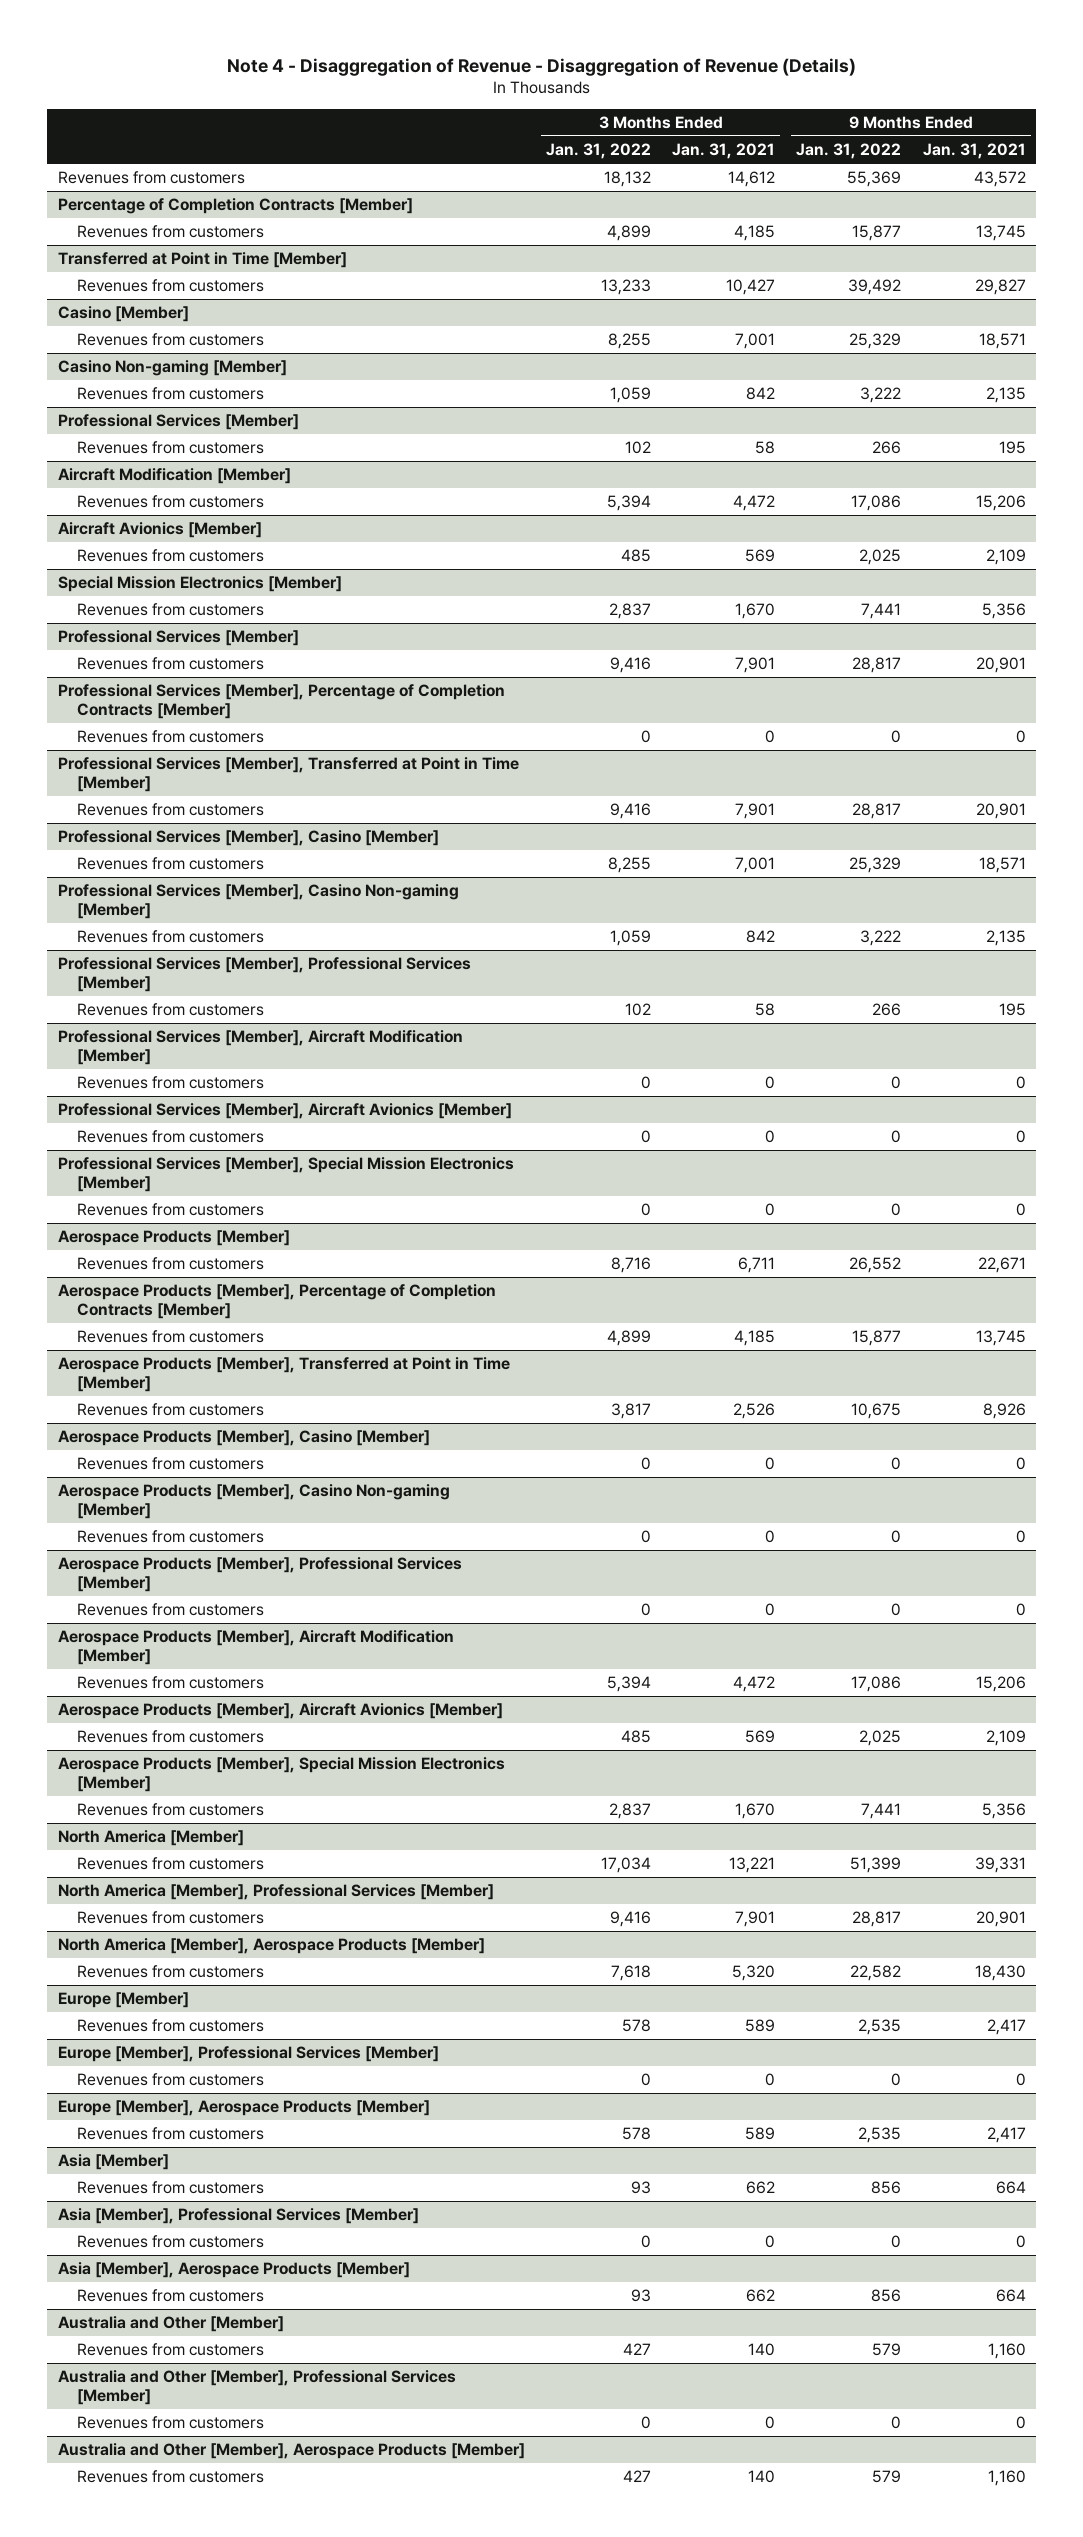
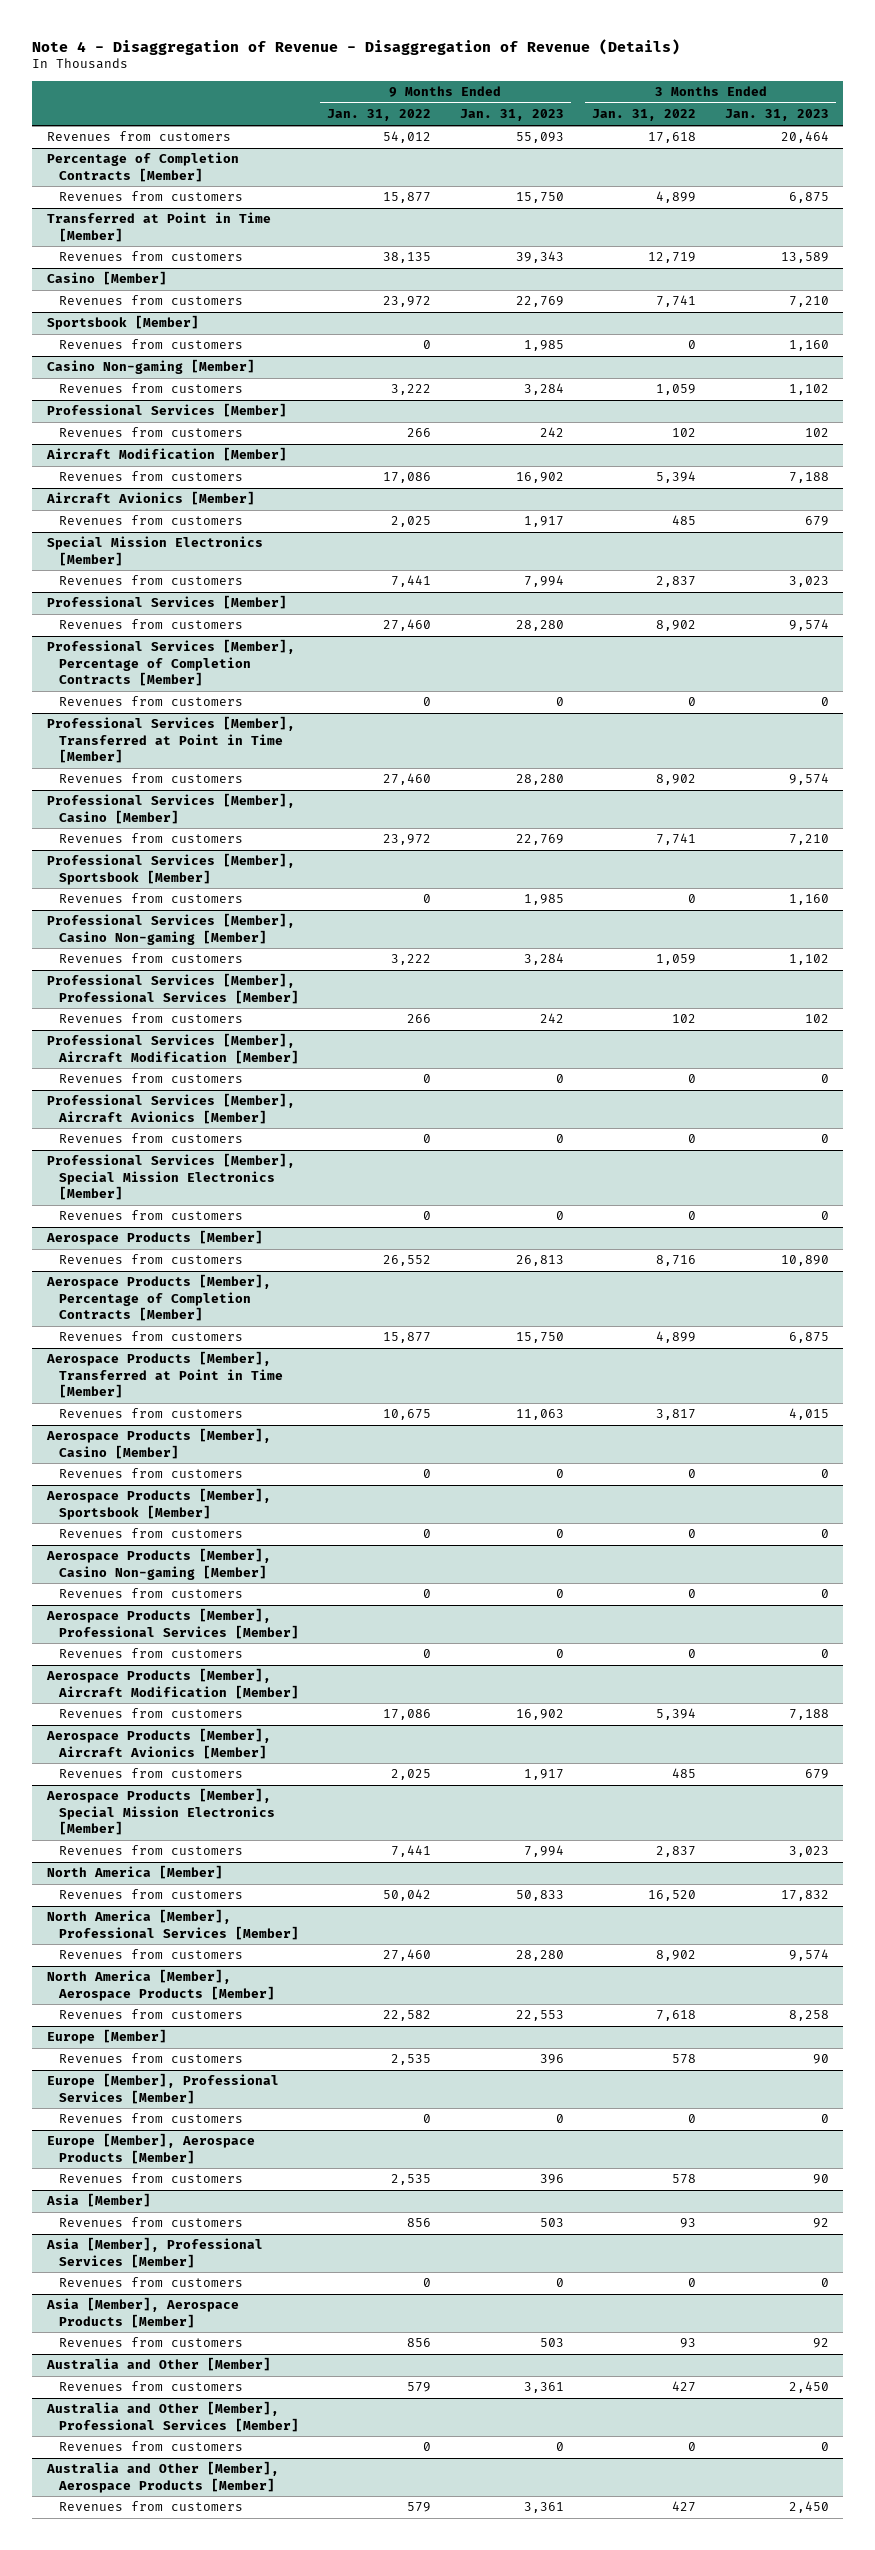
[672,143,776,160] Jan. 31, 2021 -> none
[922,143,1026,160] Jan. 31, 2021 -> none
none -> [459,109,564,122] Jan. 31, 2023
none -> [724,109,829,122] Jan. 31, 2023
[603,171,651,188] 18,132 -> [648,132,697,144] 17,618
[847,171,902,188] 55,369 -> [383,131,432,144] 54,012
[600,279,651,296] 13,233 -> [648,252,697,264] 12,719
[848,279,902,296] 39,492 -> [383,252,432,264] 38,135
[607,333,651,350] 8,255 -> [656,295,697,308] 7,741
[849,333,902,350] 25,329 -> [383,296,432,308] 23,972
none -> [46,315,199,331] Sportsbook [Member]
none -> [58,339,243,350] Revenues from customers
[609,657,651,674] 9,416 -> [656,620,697,632] 8,902
[852,657,902,674] 28,817 -> [383,619,432,632] 27,460
[609,803,651,820] 9,416 -> [656,774,697,786] 8,902
[852,803,902,820] 28,817 -> [383,773,432,786] 27,460
[607,857,651,874] 8,255 -> [656,833,697,846] 7,741
[849,857,902,874] 25,329 -> [383,834,432,846] 23,972
none -> [46,853,295,885] Professional Services [Member], Sportsbook [Member]
none -> [58,893,243,904] Revenues from customers
none -> [45,1488,271,1520] Aerospace Products [Member], Sportsbook [Member]
none -> [58,1528,243,1539] Revenues from customers
[600,1857,651,1874] 17,034 -> [648,1890,697,1902] 16,520
[850,1857,902,1874] 51,399 -> [383,1889,432,1902] 50,042
[609,1911,651,1928] 9,416 -> [656,1950,697,1962] 8,902
[852,1911,902,1928] 28,817 -> [383,1949,432,1962] 27,460

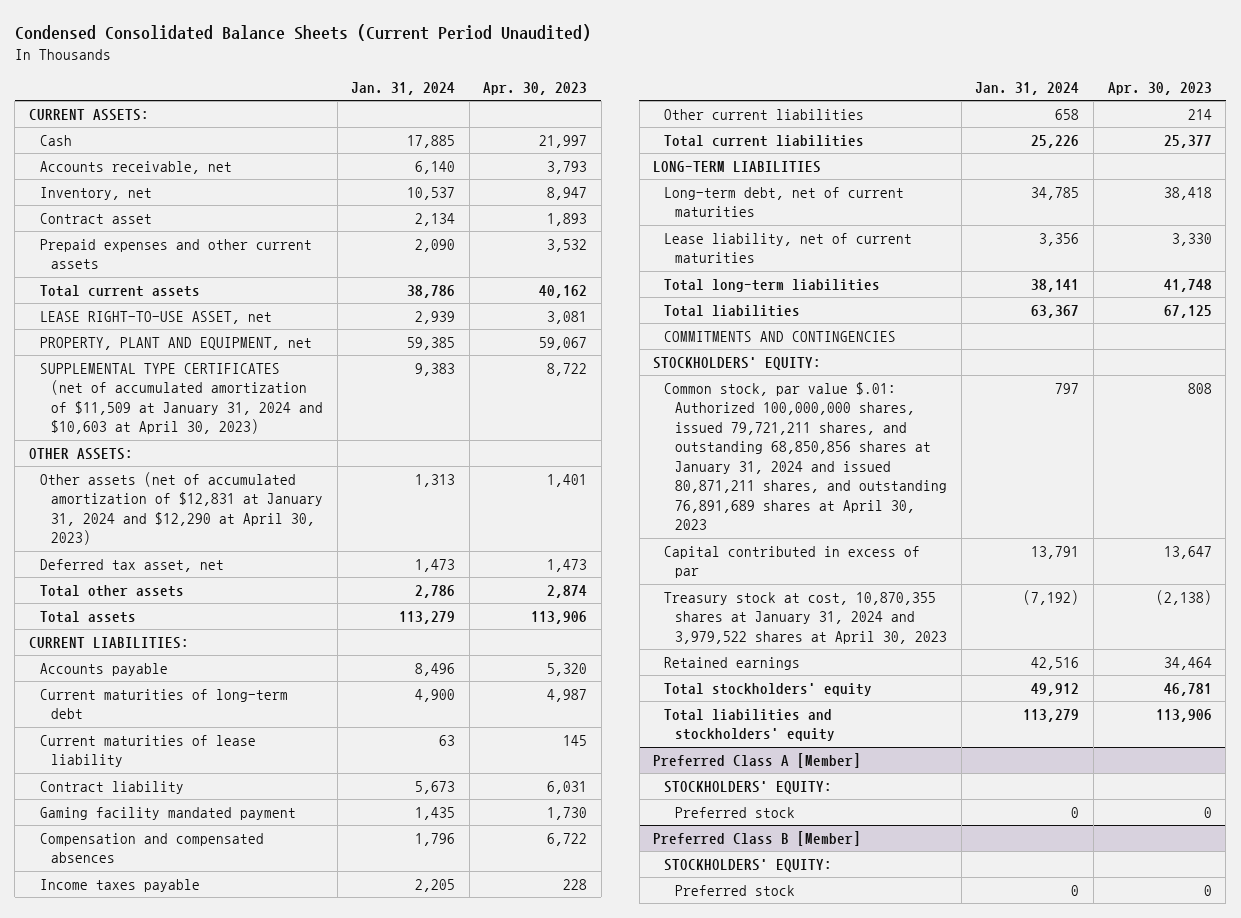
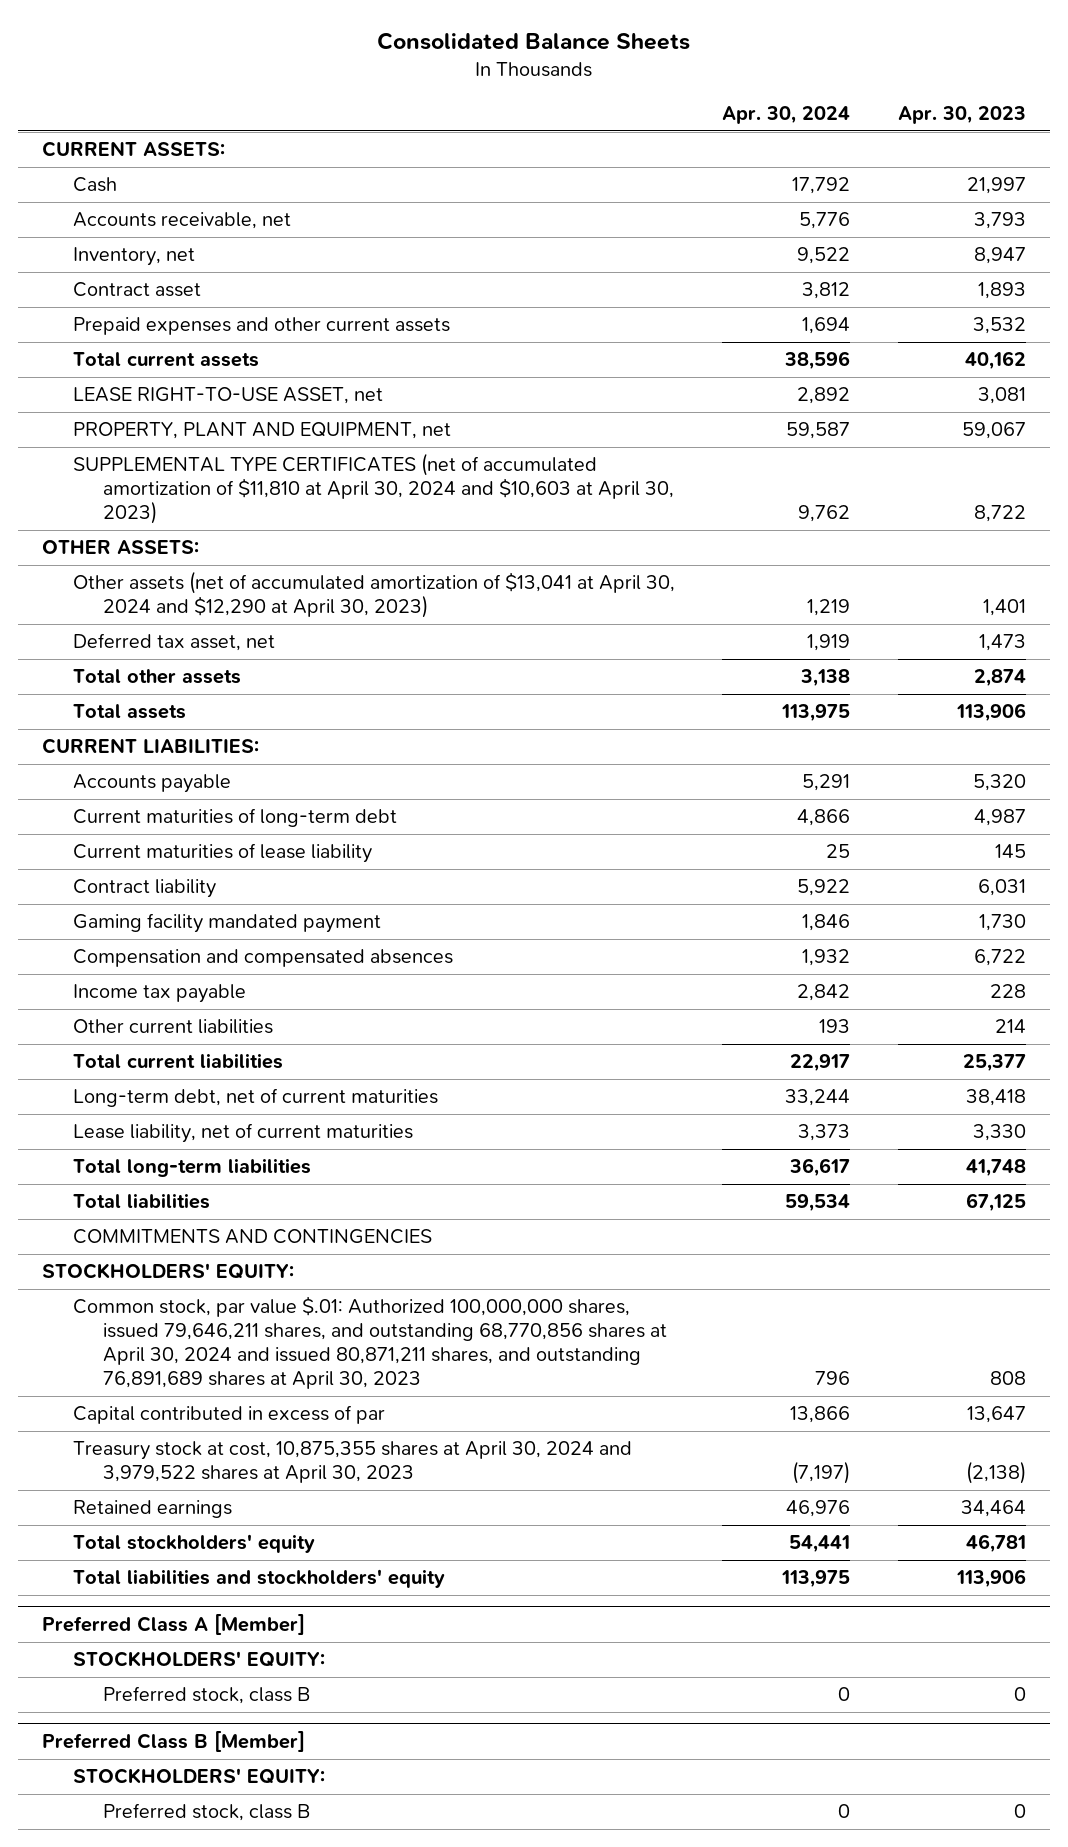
[14,24,591,42] Condensed Consolidated Balance Sheets (Current Period Unaudited) -> [377,31,691,50] Consolidated Balance Sheets
[351,81,456,95] Jan. 31, 2024 -> none
none -> [722,106,851,125] Apr. 30, 2024
[40,362,323,435] SUPPLEMENTAL TYPE CERTIFICATES (net of accumulated amortization of $11,509 at January 31, 2024 and $10,603 at April 30, 2023) -> [72,453,675,525] SUPPLEMENTAL TYPE CERTIFICATES (net of accumulated amortization of $11,810 at April 30, 2024 and $10,603 at April 30, 2023)
[40,471,323,546] Other assets (net of accumulated amortization of $12,831 at January 31, 2024 and $12,290 at April 30, 2023) -> [72,571,675,619] Other assets (net of accumulated amortization of $13,041 at April 30, 2024 and $12,290 at April 30, 2023)
[40,878,201,892] Income taxes payable -> [72,984,246,1004] Income tax payable
[653,160,822,173] LONG-TERM LIABILITIES -> none
[664,381,948,531] Common stock, par value $.01: Authorized 100,000,000 shares, issued 79,721,211 shares, and outstanding 68,850,856 shares at January 31, 2024 and issued 80,871,211 shares, and outstanding 76,891,689 shares at April 30, 2023 -> [72,1296,668,1389] Common stock, par value $.01: Authorized 100,000,000 shares, issued 79,646,211 shares, and outstanding 68,770,856 shares at April 30, 2024 and issued 80,871,211 shares, and outstanding 76,891,689 shares at April 30, 2023
[664,591,948,644] Treasury stock at cost, 10,870,355 shares at January 31, 2024 and 3,979,522 shares at April 30, 2023 -> [72,1441,632,1484] Treasury stock at cost, 10,875,355 shares at April 30, 2024 and 3,979,522 shares at April 30, 2023
[675,806,796,818] Preferred stock -> [103,1686,311,1705] Preferred stock, class B
[675,884,796,896] Preferred stock -> [103,1803,311,1822] Preferred stock, class B

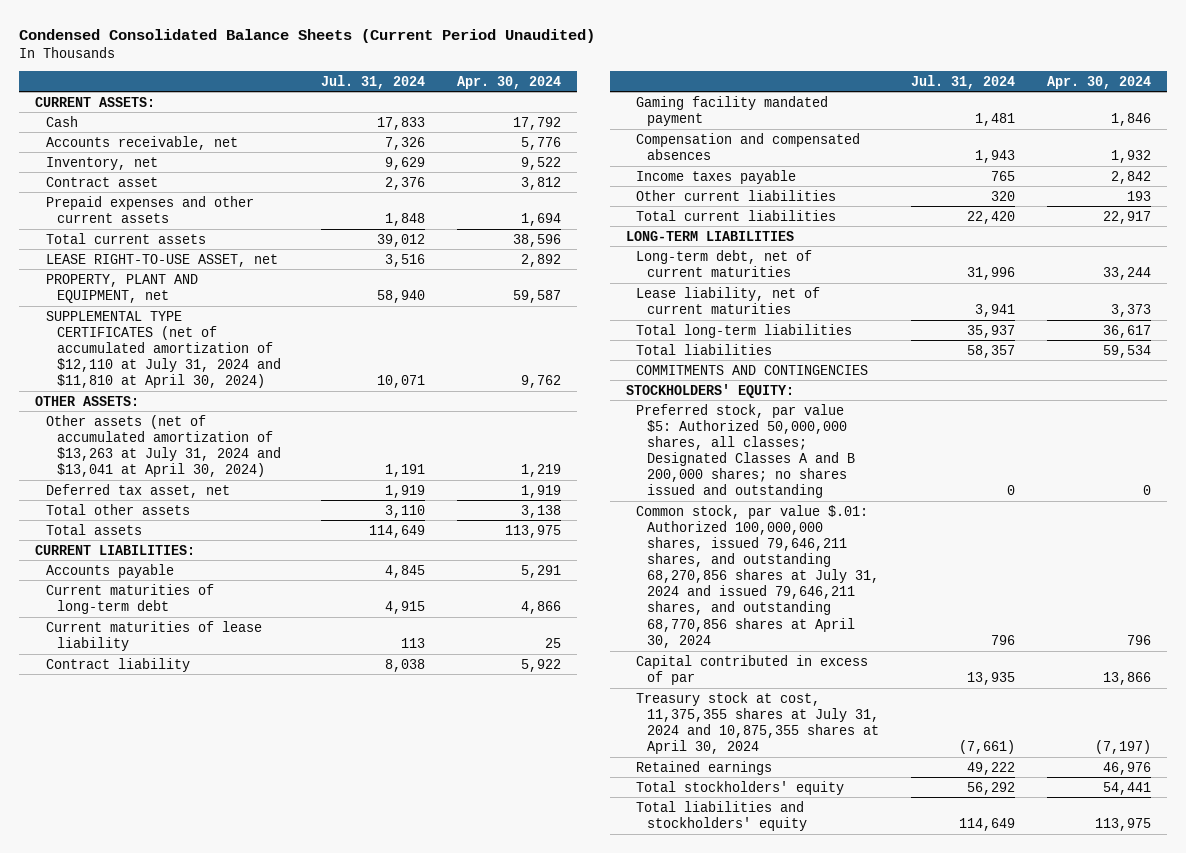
[377,31,691,50] Consolidated Balance Sheets -> [19,28,596,43] Condensed Consolidated Balance Sheets (Current Period Unaudited)
[898,106,1027,125] Apr. 30, 2023 -> none
none -> [320,74,425,89] Jul. 31, 2024
[72,453,675,525] SUPPLEMENTAL TYPE CERTIFICATES (net of accumulated amortization of $11,810 at April 30, 2024 and $10,603 at April 30, 2023) -> [45,310,281,389] SUPPLEMENTAL TYPE CERTIFICATES (net of accumulated amortization of $12,110 at July 31, 2024 and $11,810 at April 30, 2024)
[72,571,675,619] Other assets (net of accumulated amortization of $13,041 at April 30, 2024 and $12,290 at April 30, 2023) -> [45,414,281,477] Other assets (net of accumulated amortization of $13,263 at July 31, 2024 and $13,041 at April 30, 2024)
[72,984,246,1004] Income tax payable -> [636,169,797,184] Income taxes payable
none -> [625,230,794,241] LONG-TERM LIABILITIES
none -> [636,403,856,499] Preferred stock, par value $5: Authorized 50,000,000 shares, all classes; Designated Classes A and B 200,000 shares; no shares issued and outstanding
[72,1296,668,1389] Common stock, par value $.01: Authorized 100,000,000 shares, issued 79,646,211 shares, and outstanding 68,770,856 shares at April 30, 2024 and issued 80,871,211 shares, and outstanding 76,891,689 shares at April 30, 2023 -> [636,504,880,648] Common stock, par value $.01: Authorized 100,000,000 shares, issued 79,646,211 shares, and outstanding 68,270,856 shares at July 31, 2024 and issued 79,646,211 shares, and outstanding 68,770,856 shares at April 30, 2024
[72,1441,632,1484] Treasury stock at cost, 10,875,355 shares at April 30, 2024 and 3,979,522 shares at April 30, 2023 -> [636,691,880,754] Treasury stock at cost, 11,375,355 shares at July 31, 2024 and 10,875,355 shares at April 30, 2024
[41,1614,305,1636] Preferred Class A [Member] -> none
[72,1651,325,1668] STOCKHOLDERS' EQUITY: -> none
[103,1686,311,1705] Preferred stock, class B -> none
[41,1731,305,1753] Preferred Class B [Member] -> none
[72,1768,325,1785] STOCKHOLDERS' EQUITY: -> none
[103,1803,311,1822] Preferred stock, class B -> none

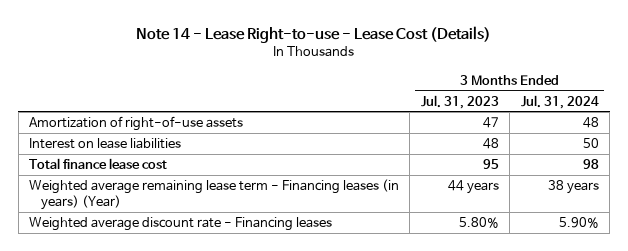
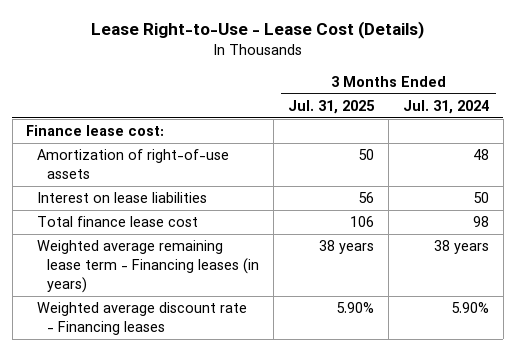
[135,25,491,43] Note 14 - Lease Right-to-use - Lease Cost (Details) -> [90,20,424,39] Lease Right-to-Use - Lease Cost (Details)
[420,94,499,109] Jul. 31, 2023 -> none
none -> [288,99,376,114] Jul. 31, 2025
none -> [26,125,165,137] Finance lease cost:
[29,179,400,211] Weighted average remaining lease term - Financing leases (in years) (Year) -> [36,240,260,294] Weighted average remaining lease term - Financing leases (in years)

